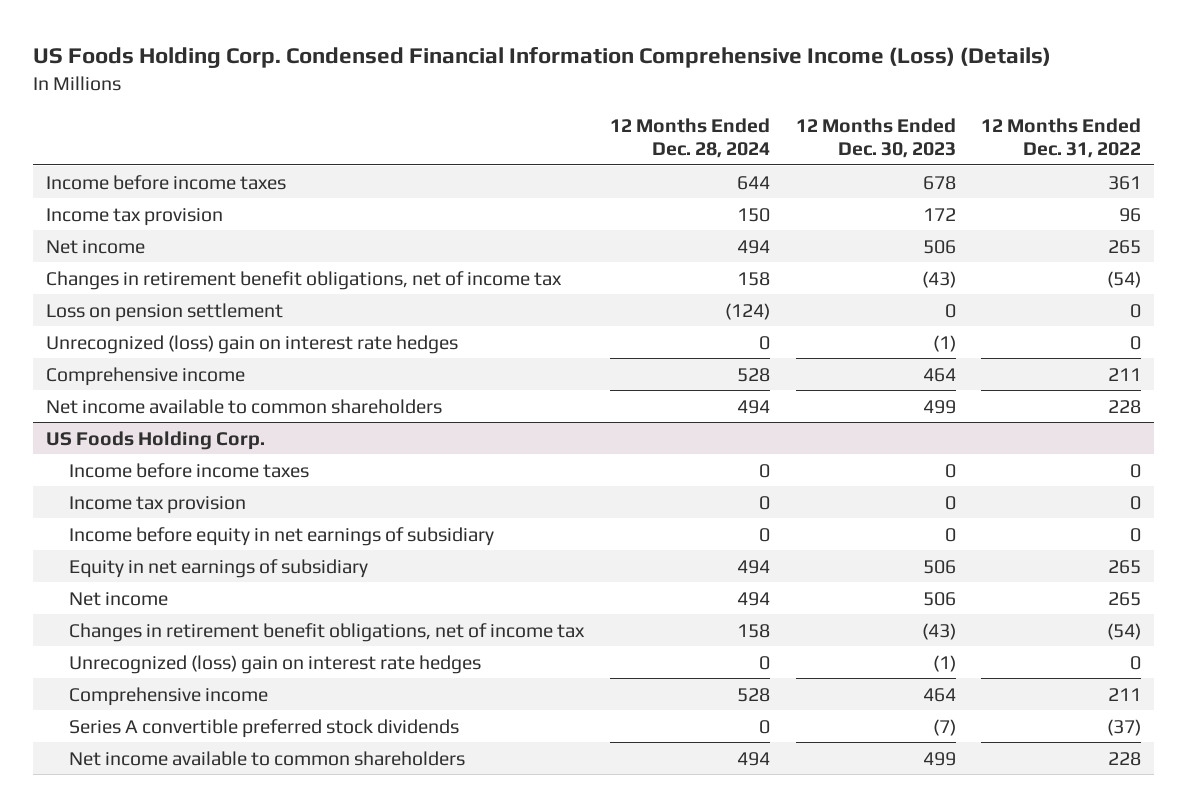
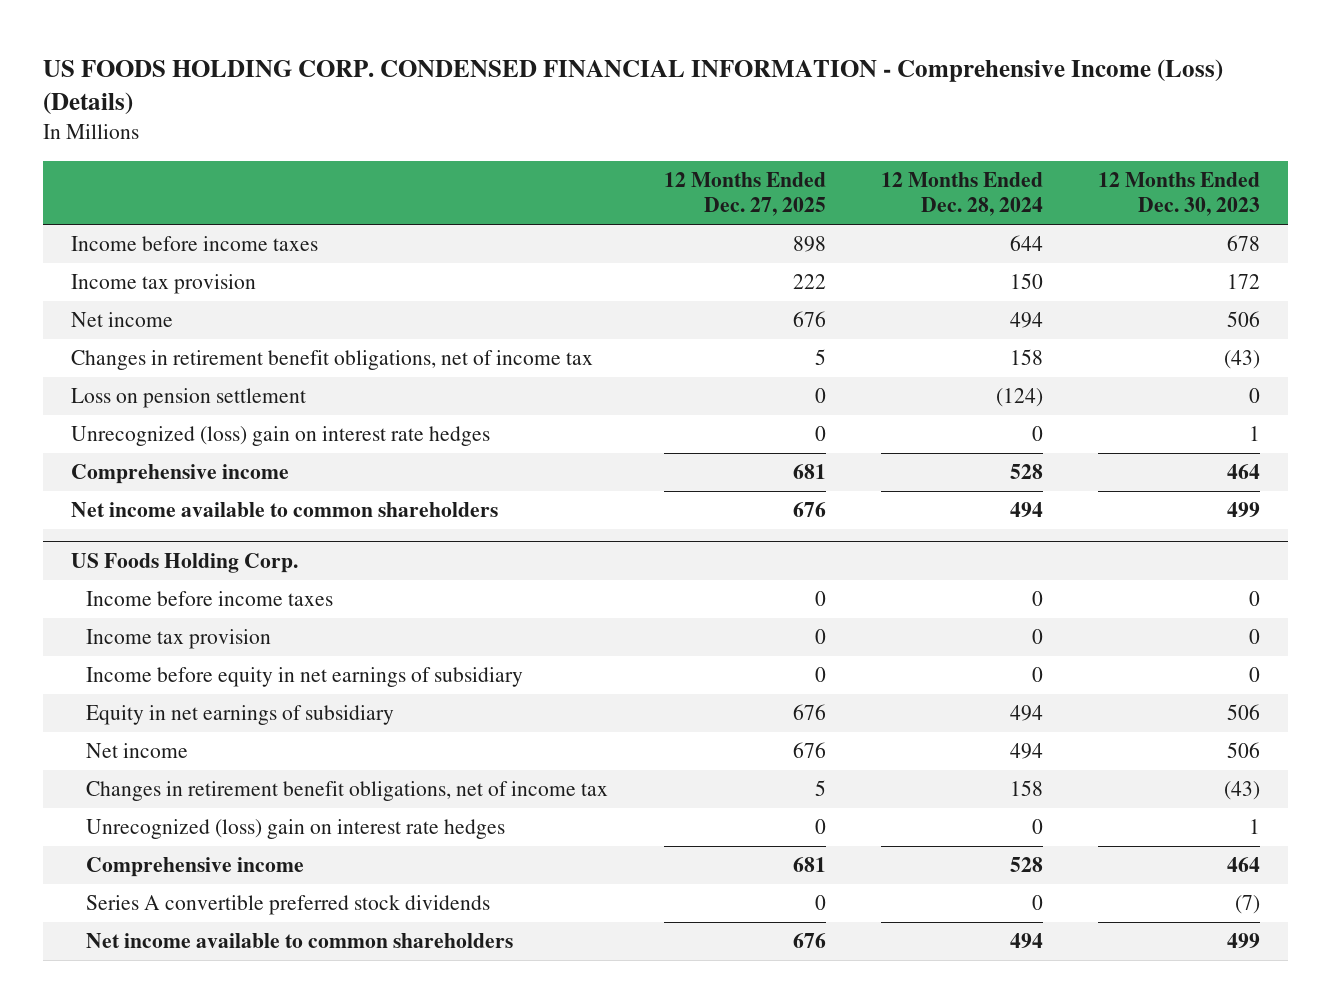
[32,47,1051,69] US Foods Holding Corp. Condensed Financial Information Comprehensive Income (Loss) (Details) -> [43,58,1224,116] US FOODS HOLDING CORP. CONDENSED FINANCIAL INFORMATION - Comprehensive Income (Loss) (Details)
[981,117,1142,159] 12 Months Ended Dec. 31, 2022 -> none
none -> [663,172,826,217] 12 Months Ended Dec. 27, 2025
[932,334,956,352] (1) -> [1249,426,1261,442] 1
[932,654,956,672] (1) -> [1249,819,1261,835] 1

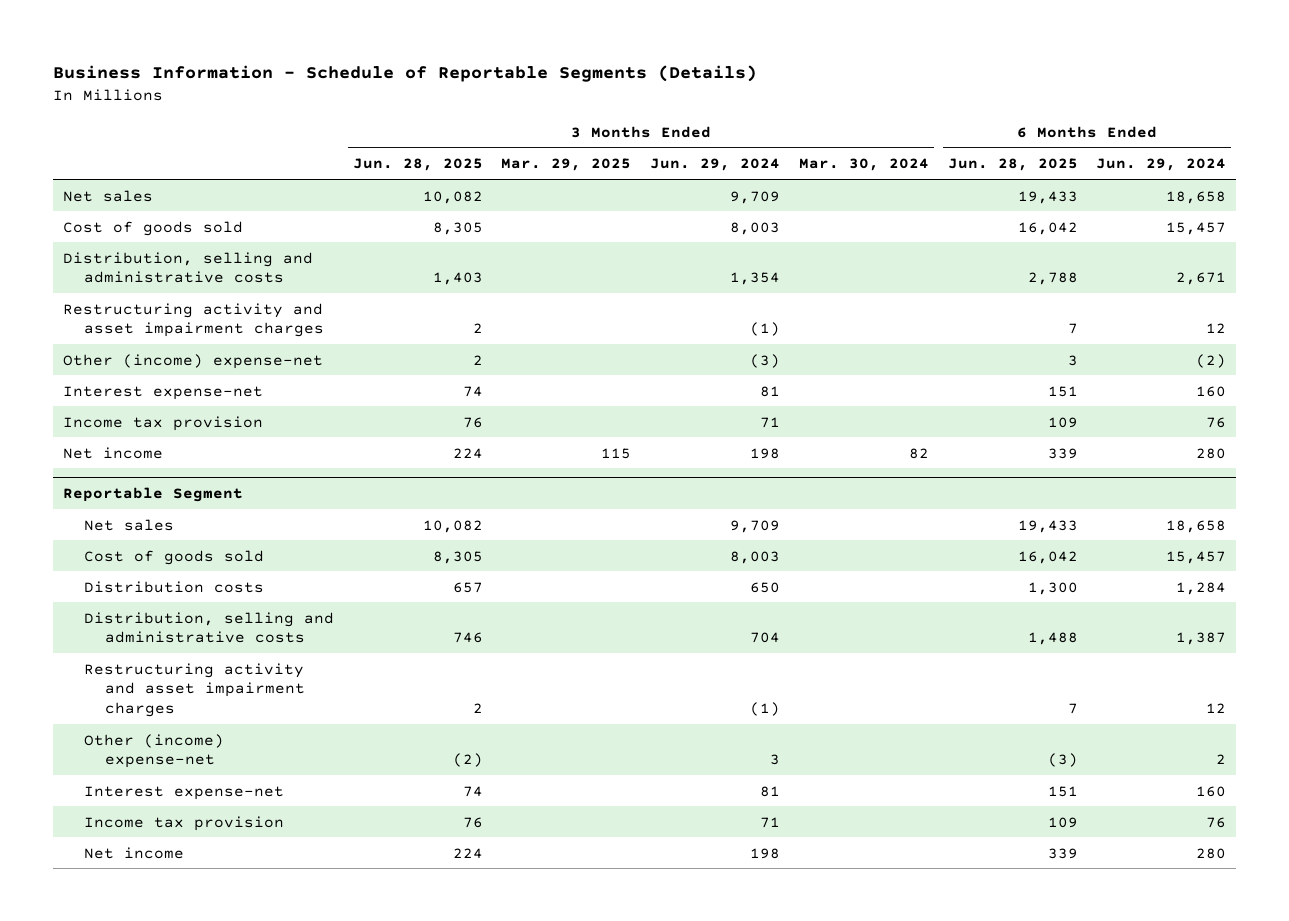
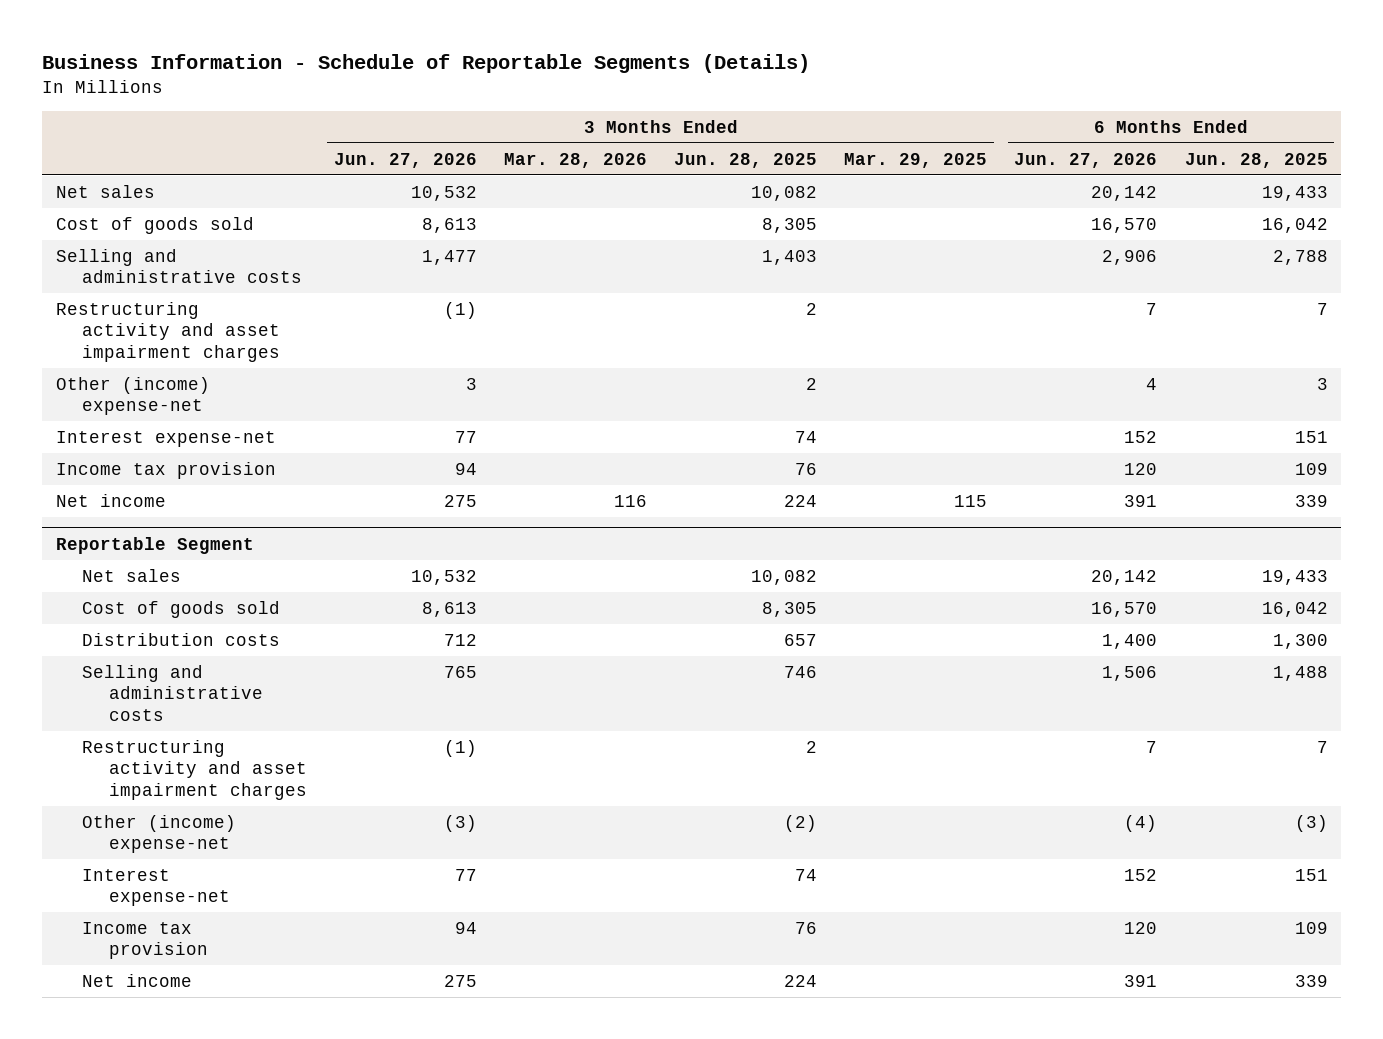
[650,158,781,172] Jun. 29, 2024 -> none
[798,158,929,172] Mar. 30, 2024 -> none
[1096,158,1227,172] Jun. 29, 2024 -> none
none -> [333,152,477,168] Jun. 27, 2026
none -> [504,152,648,168] Mar. 28, 2026
none -> [1014,152,1158,168] Jun. 27, 2026
[62,251,313,284] Distribution, selling and administrative costs -> [55,248,303,284] Selling and administrative costs
[83,611,334,644] Distribution, selling and administrative costs -> [82,664,263,721] Selling and administrative costs

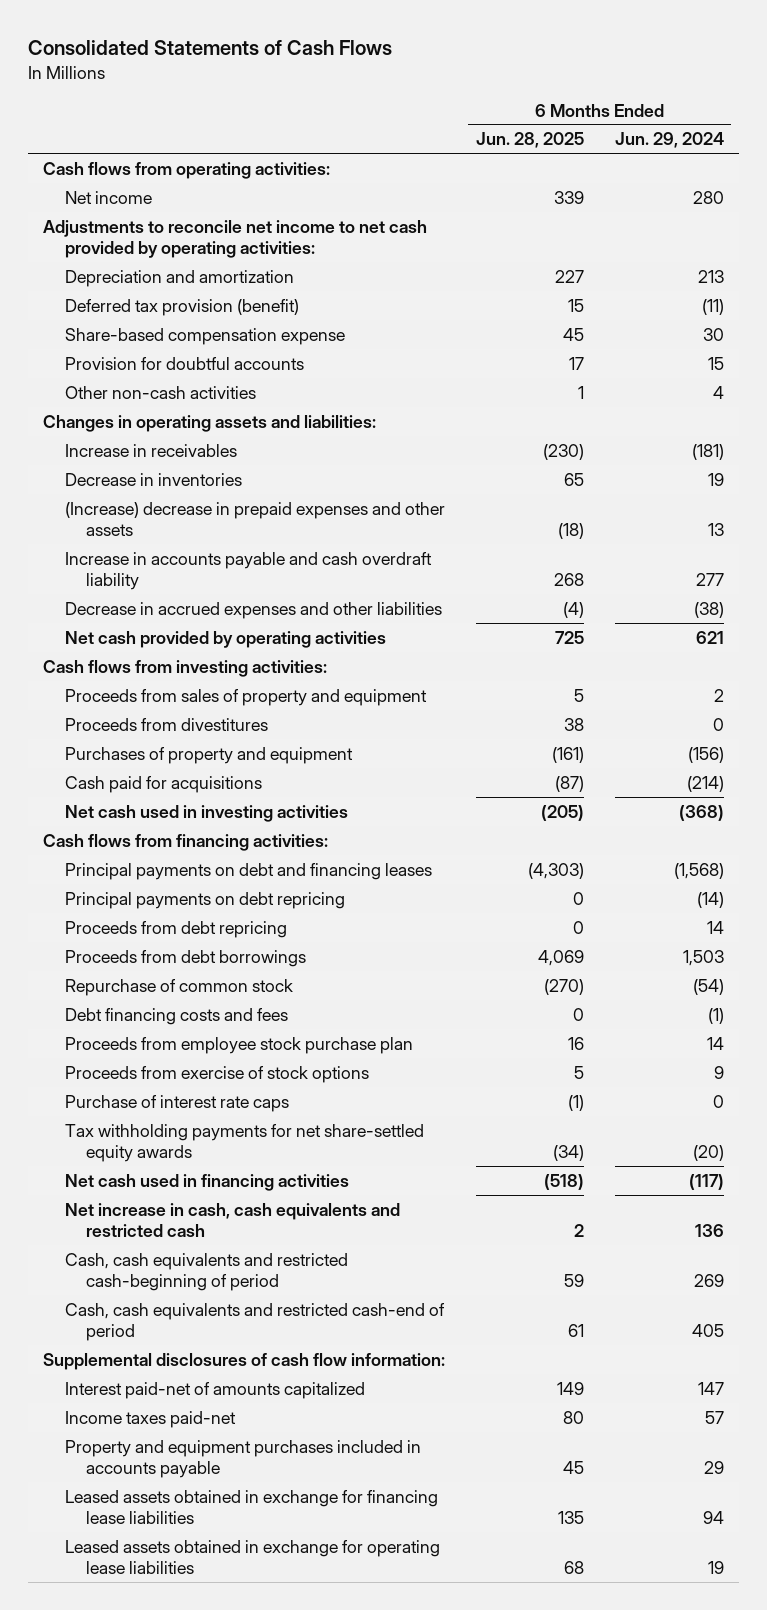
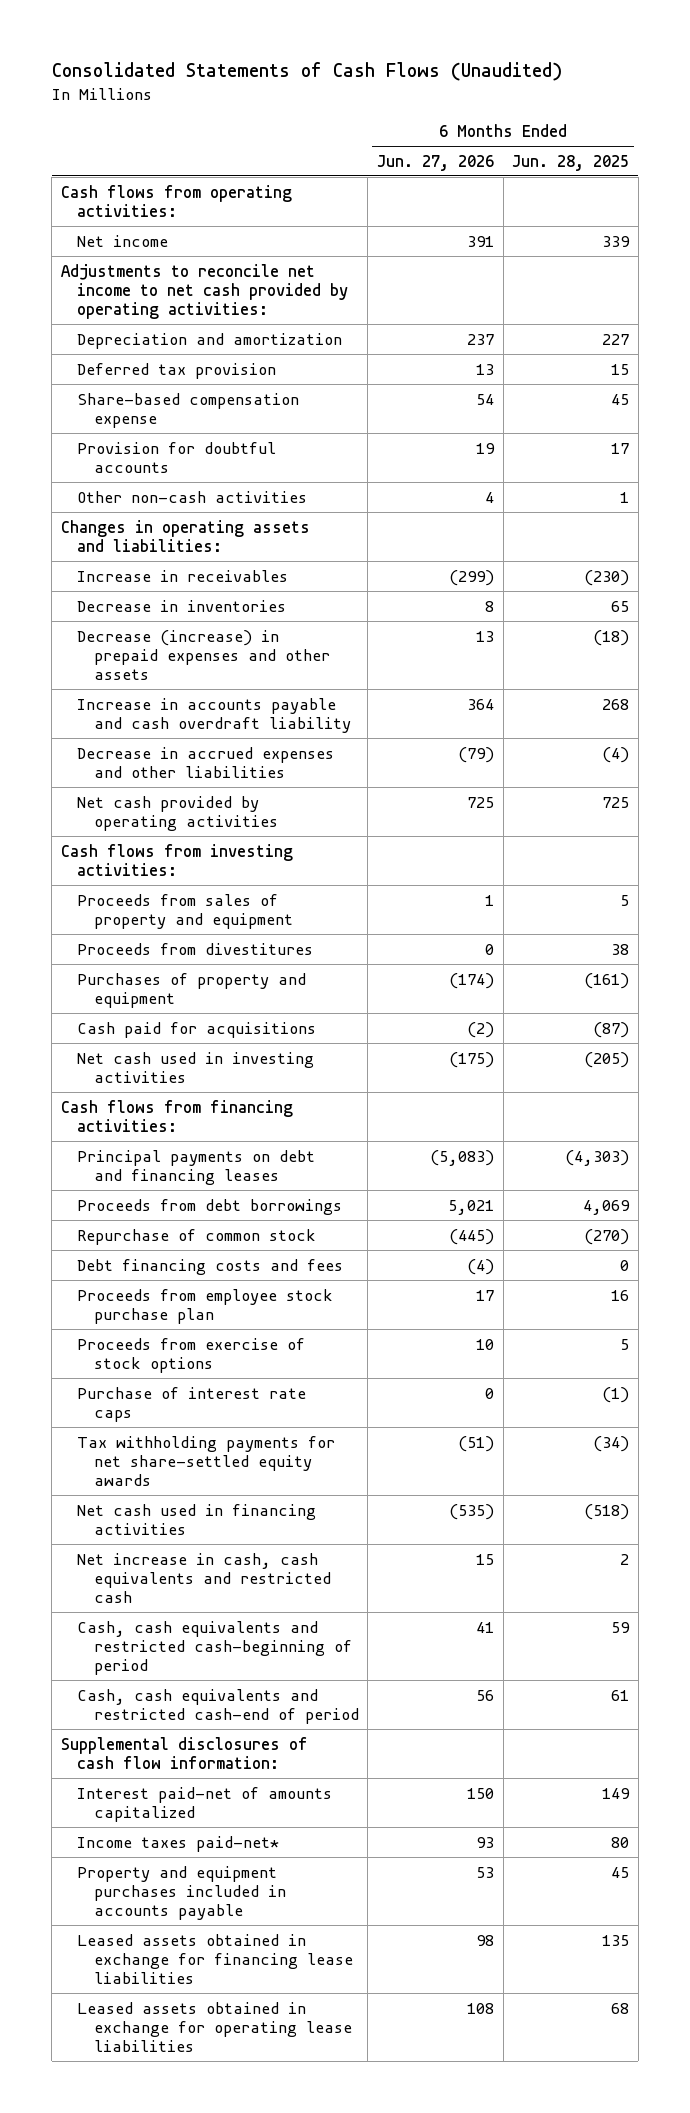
[28,40,393,56] Consolidated Statements of Cash Flows -> [51,62,562,82] Consolidated Statements of Cash Flows (Unaudited)
[614,132,724,149] Jun. 29, 2024 -> none
none -> [376,154,494,171] Jun. 27, 2026
[64,298,299,316] Deferred tax provision (benefit) -> [77,362,277,379] Deferred tax provision
[64,501,445,537] (Increase) decrease in prepaid expenses and other assets -> [77,629,330,680] Decrease (increase) in prepaid expenses and other assets
[64,891,345,909] Principal payments on debt repricing -> none
[64,920,287,938] Proceeds from debt repricing -> none
[64,1410,236,1428] Income taxes paid-net -> [77,1835,280,1852] Income taxes paid-net*

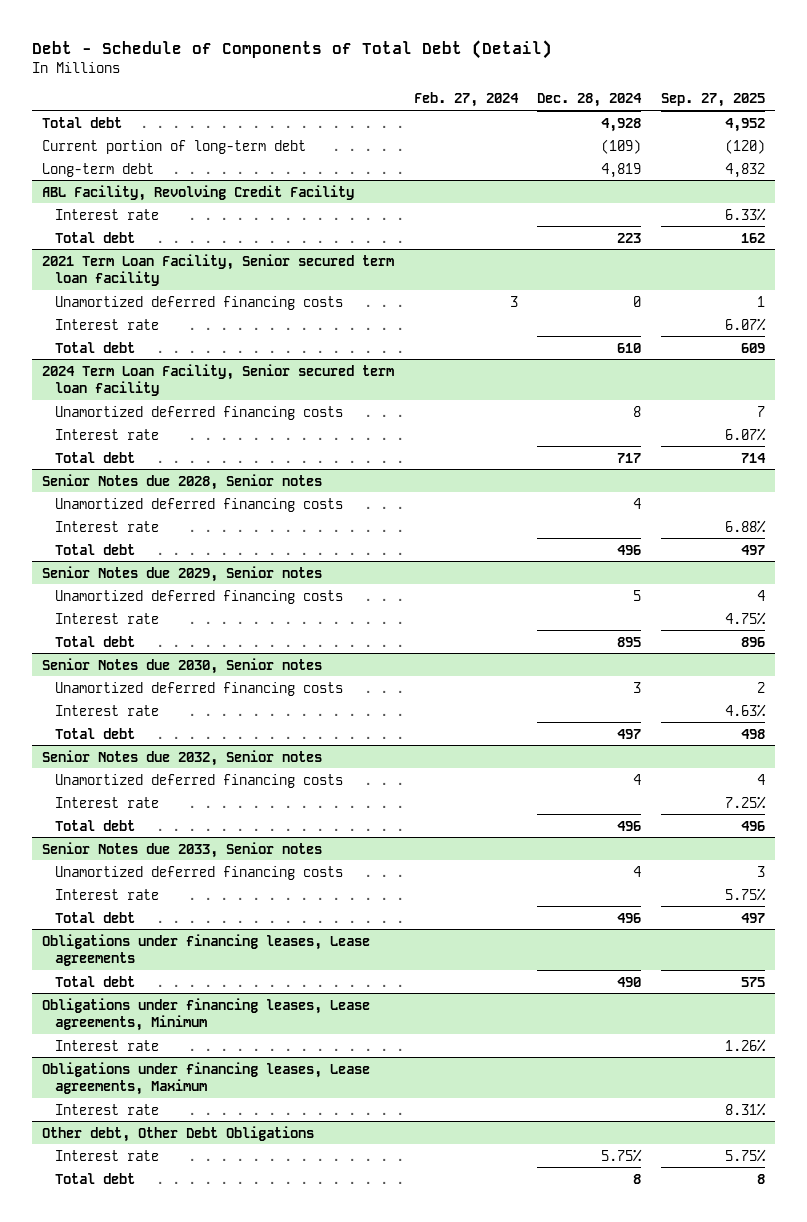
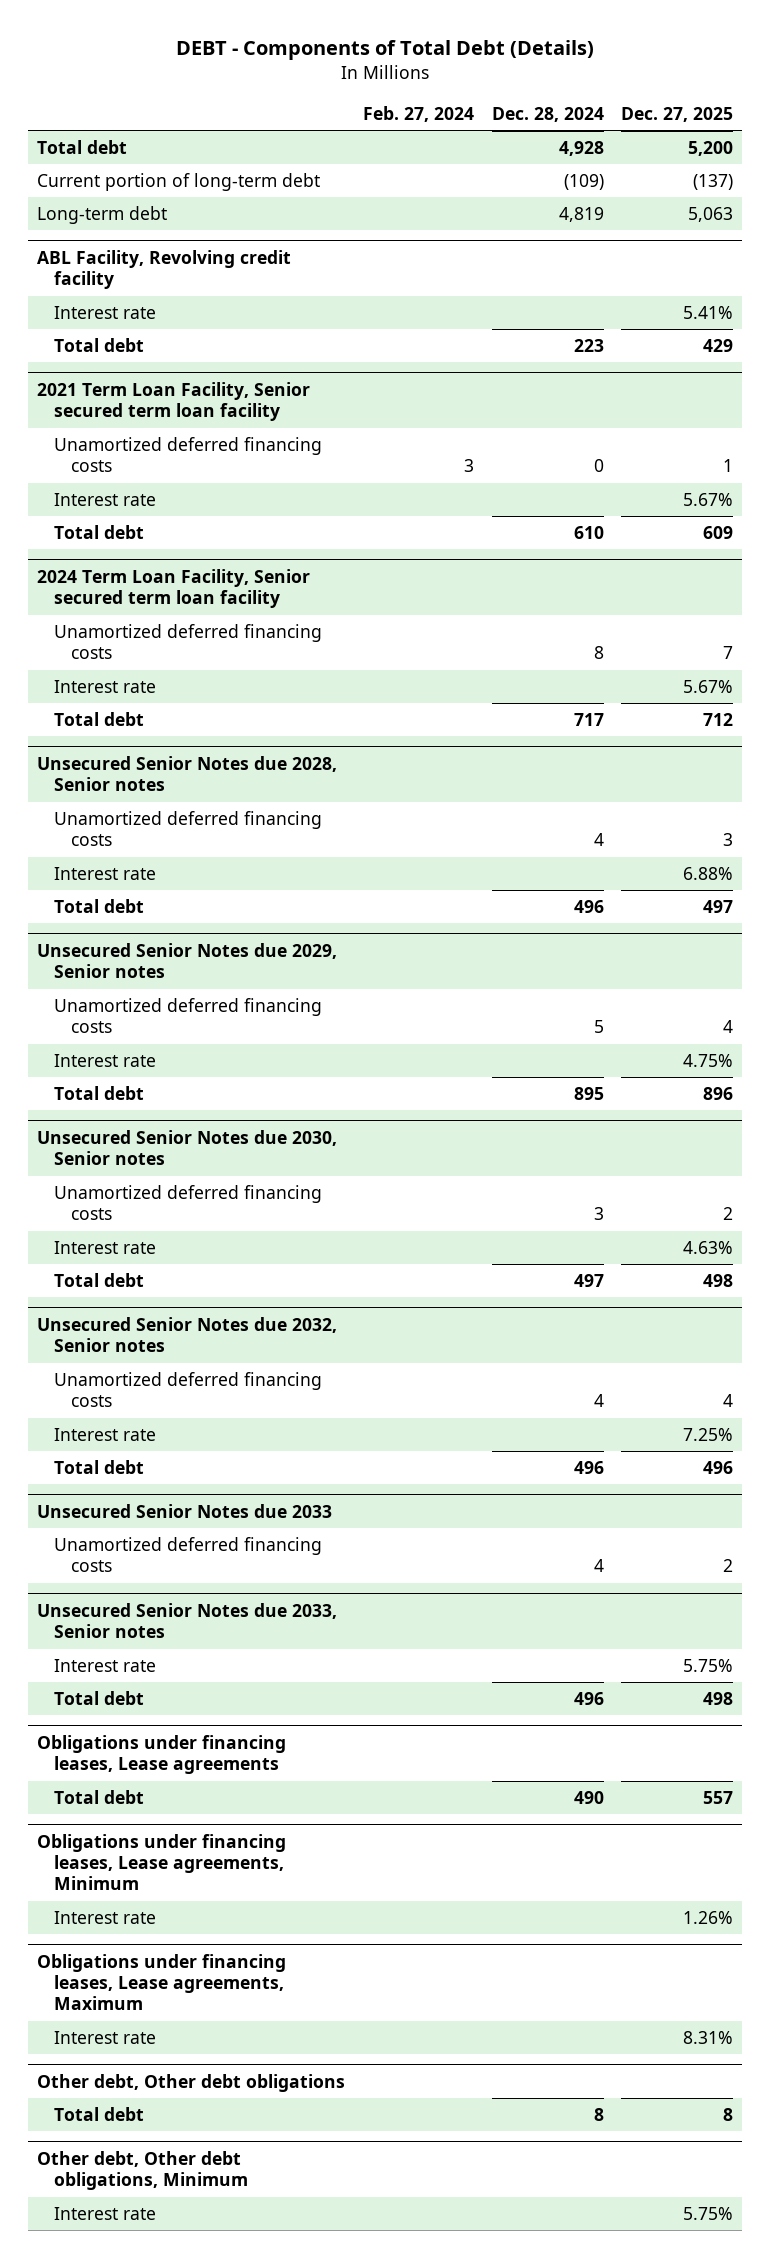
[32,39,553,59] Debt - Schedule of Components of Total Debt (Detail) -> [176,40,595,61] DEBT - Components of Total Debt (Details)
[661,93,766,108] Sep. 27, 2025 -> none
none -> [621,106,734,122] Dec. 27, 2025
[42,184,355,201] ABL Facility, Revolving Credit Facility -> [37,249,292,290] ABL Facility, Revolving credit facility
[42,473,323,490] Senior Notes due 2028, Senior notes -> [37,755,338,792] Unsecured Senior Notes due 2028, Senior notes
[42,565,323,582] Senior Notes due 2029, Senior notes -> [37,942,338,979] Unsecured Senior Notes due 2029, Senior notes
[42,657,323,674] Senior Notes due 2030, Senior notes -> [37,1129,338,1166] Unsecured Senior Notes due 2030, Senior notes
[42,749,323,766] Senior Notes due 2032, Senior notes -> [37,1316,338,1353] Unsecured Senior Notes due 2032, Senior notes
[42,841,323,858] Senior Notes due 2033, Senior notes -> [37,1503,333,1518] Unsecured Senior Notes due 2033
none -> [37,1602,338,1639] Unsecured Senior Notes due 2033, Senior notes
[54,1149,159,1161] Interest rate -> none
[42,1125,315,1142] Other debt, Other Debt Obligations -> [37,2073,346,2092] Other debt, Other debt obligations
none -> [37,2150,249,2191] Other debt, Other debt obligations, Minimum
none -> [54,2207,157,2221] Interest rate

